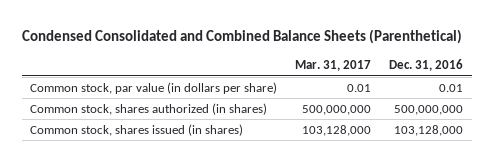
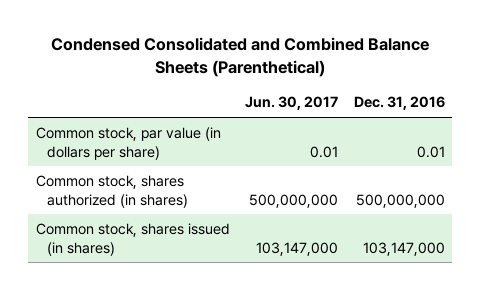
[295,60,372,72] Mar. 31, 2017 -> none
none -> [245,96,339,111] Jun. 30, 2017
[393,124,463,136] 103,128,000 -> [362,241,445,256] 103,147,000

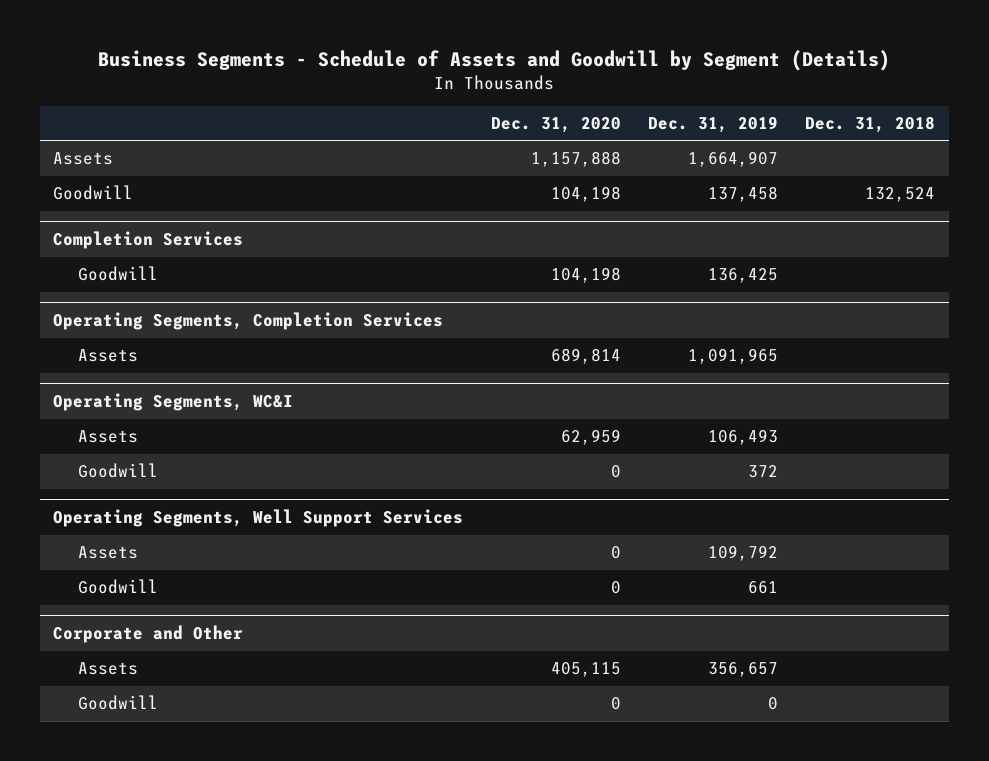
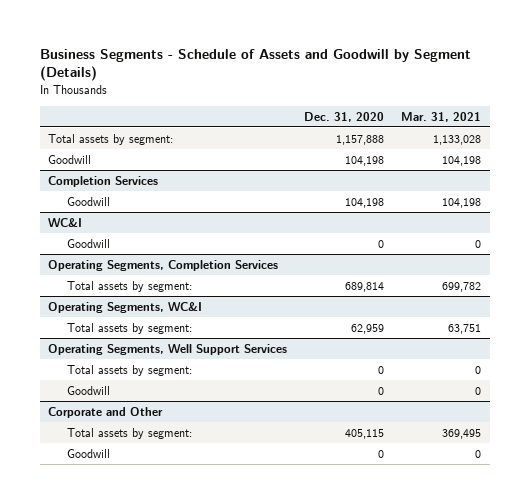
[647,115,778,133] Dec. 31, 2019 -> none
[805,115,936,133] Dec. 31, 2018 -> none
none -> [401,111,482,122] Mar. 31, 2021
[53,152,114,166] Assets -> [48,133,174,145] Total assets by segment:
none -> [48,217,83,227] WC&I
none -> [67,238,111,248] Goodwill
[78,349,139,363] Assets -> [67,280,193,292] Total assets by segment:
[78,463,159,479] Goodwill -> none
[78,430,139,444] Assets -> [67,322,193,334] Total assets by segment:
[78,546,139,560] Assets -> [67,364,193,376] Total assets by segment:
[78,662,139,676] Assets -> [67,427,193,439] Total assets by segment:

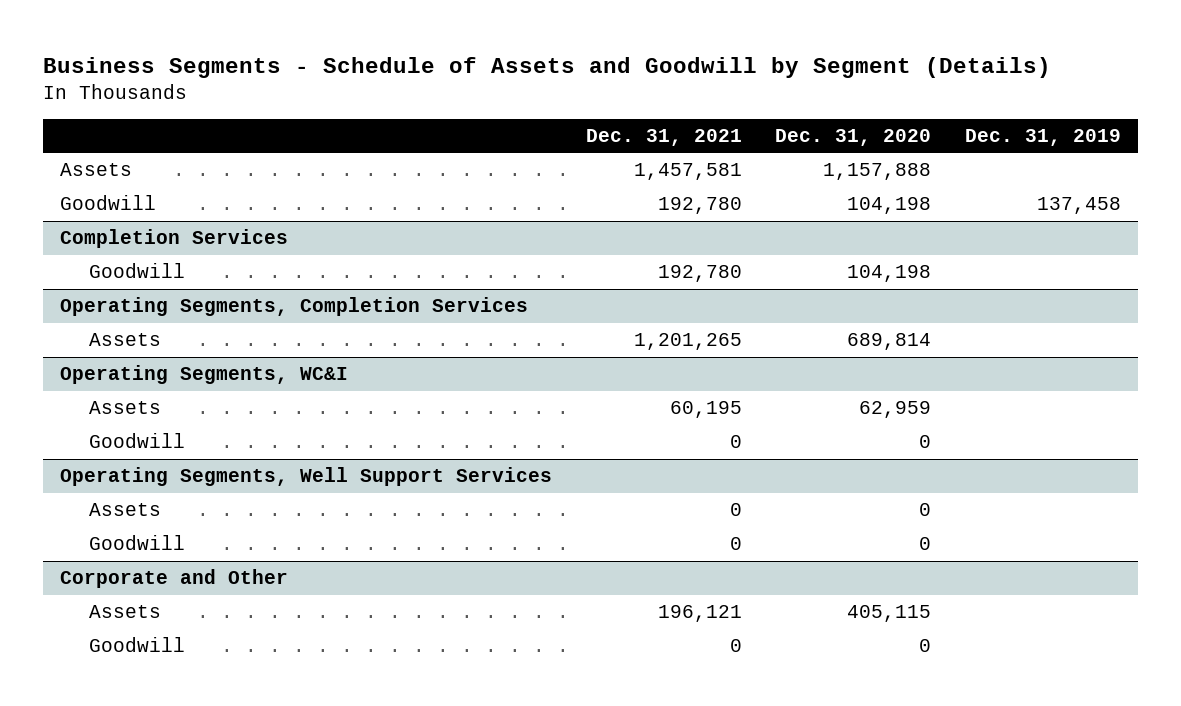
[401,111,482,122] Mar. 31, 2021 -> none
none -> [585,128,742,146] Dec. 31, 2021
none -> [965,128,1122,146] Dec. 31, 2019
[48,133,174,145] Total assets by segment: -> [59,163,132,177] Assets
[48,217,83,227] WC&I -> none
[67,238,111,248] Goodwill -> none
[67,280,193,292] Total assets by segment: -> [89,333,162,347] Assets
[67,322,193,334] Total assets by segment: -> [89,401,162,415] Assets
none -> [89,433,186,449] Goodwill
[67,364,193,376] Total assets by segment: -> [89,503,162,517] Assets
[67,427,193,439] Total assets by segment: -> [89,605,162,619] Assets

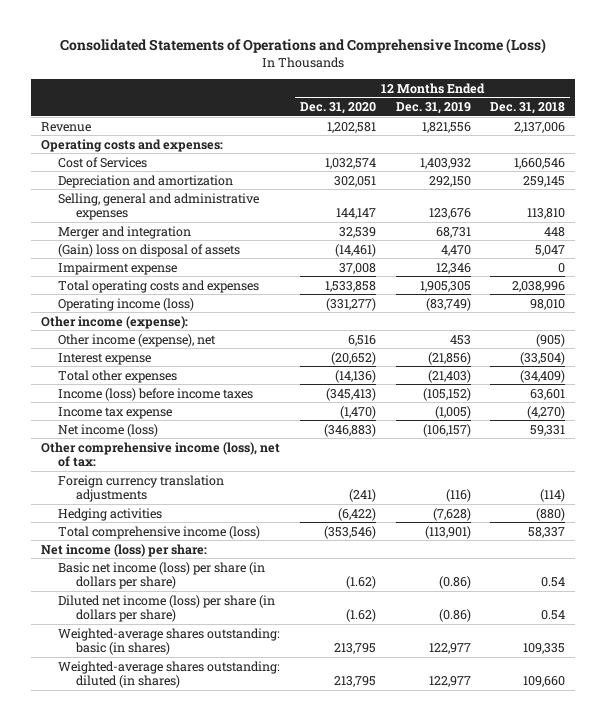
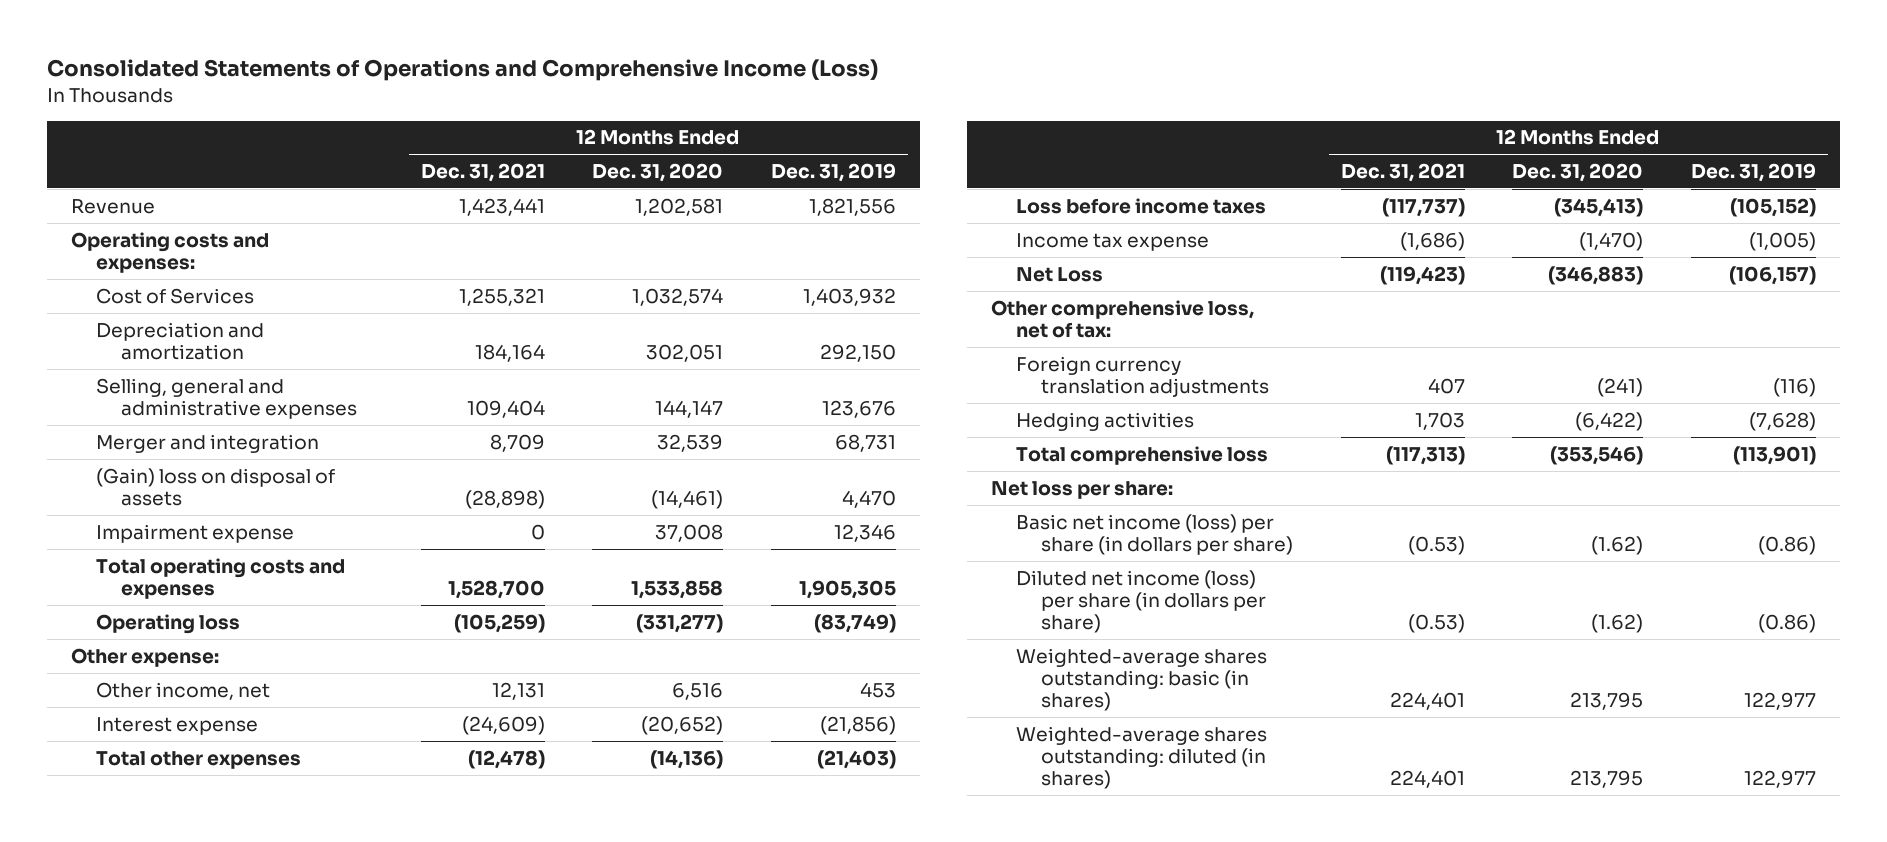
[490,101,566,114] Dec. 31, 2018 -> none
none -> [420,162,545,182] Dec. 31, 2021
[58,297,195,311] Operating income (loss) -> [95,613,240,634] Operating loss
[40,315,188,329] Other income (expense): -> [70,647,219,667] Other expense:
[58,333,217,347] Other income (expense), net -> [95,681,270,700] Other income, net
[58,387,254,401] Income (loss) before income taxes -> [1015,197,1266,214] Loss before income taxes
[58,423,159,437] Net income (loss) -> [1015,266,1103,282] Net Loss
[40,441,280,468] Other comprehensive income (loss), net of tax: -> [990,299,1254,338] Other comprehensive loss, net of tax:
[58,525,261,539] Total comprehensive income (loss) -> [1015,445,1268,465] Total comprehensive loss
[40,543,207,557] Net income (loss) per share: -> [990,480,1173,499] Net loss per share:

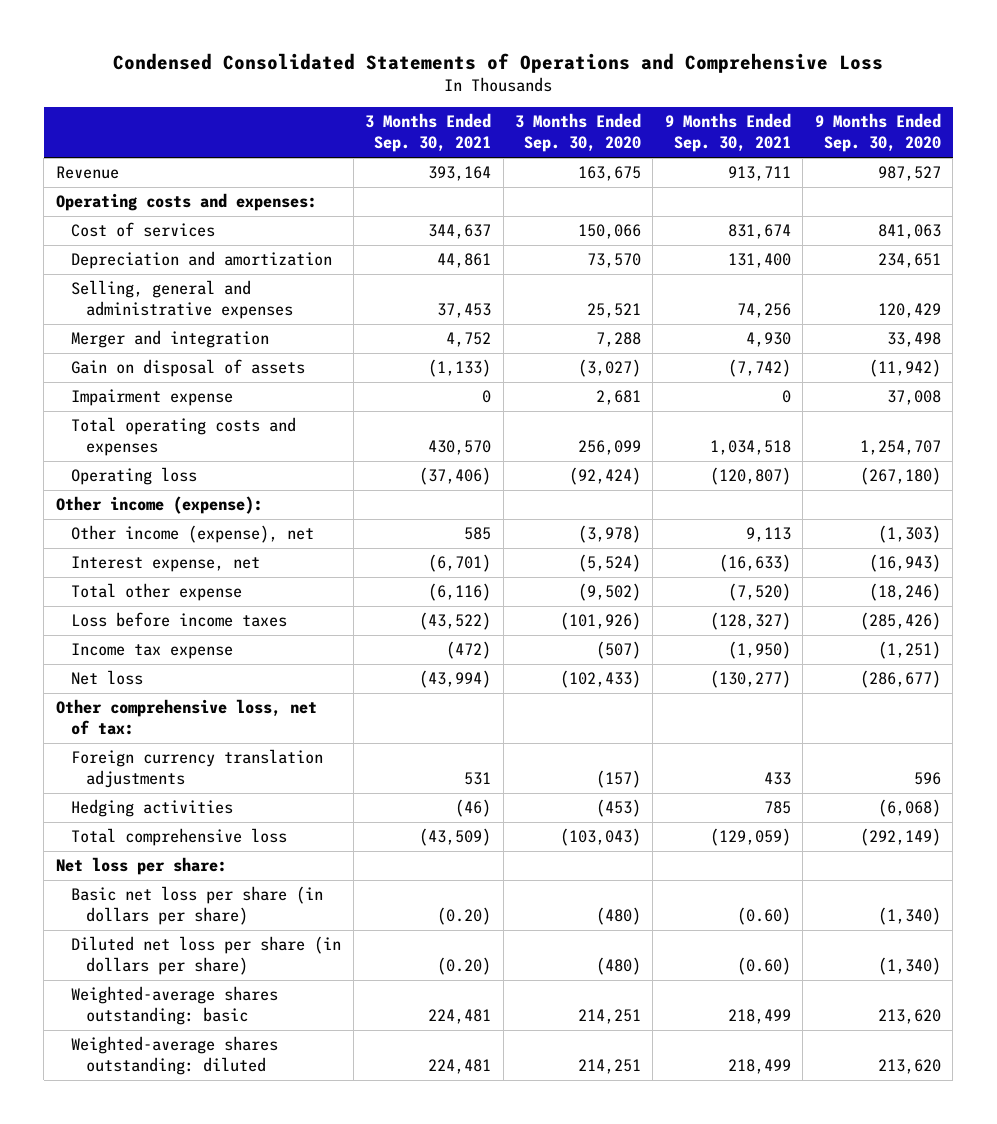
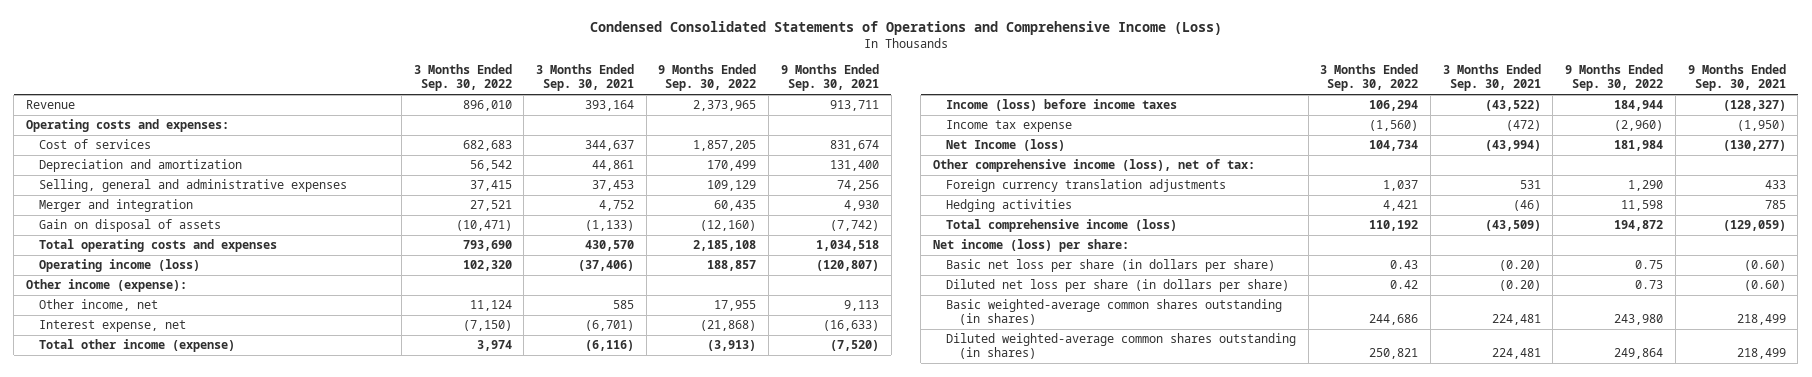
[113,53,884,74] Condensed Consolidated Statements of Operations and Comprehensive Loss -> [589,21,1222,36] Condensed Consolidated Statements of Operations and Comprehensive Income (Loss)
[514,113,641,153] 3 Months Ended Sep. 30, 2020 -> none
[814,113,941,153] 9 Months Ended Sep. 30, 2020 -> none
none -> [413,64,512,92] 3 Months Ended Sep. 30, 2022
none -> [658,64,757,92] 9 Months Ended Sep. 30, 2022
[71,388,234,406] Impairment expense -> none
[71,466,198,485] Operating loss -> [39,259,201,273] Operating income (loss)
[71,524,315,543] Other income (expense), net -> [39,299,159,312] Other income, net
[71,582,243,601] Total other expense -> [39,339,236,353] Total other income (expense)
[71,611,288,627] Loss before income taxes -> [945,99,1177,112] Income (loss) before income taxes
[71,669,144,685] Net loss -> [945,139,1065,152] Net Income (loss)
[55,698,317,736] Other comprehensive loss, net of tax: -> [932,159,1255,173] Other comprehensive income (loss), net of tax:
[71,827,288,846] Total comprehensive loss -> [945,219,1177,233] Total comprehensive income (loss)
[55,856,227,875] Net loss per share: -> [932,239,1129,253] Net income (loss) per share:
[71,985,279,1026] Weighted-average shares outstanding: basic -> [945,299,1282,326] Basic weighted-average common shares outstanding (in shares)
[71,1035,279,1076] Weighted-average shares outstanding: diluted -> [945,333,1296,360] Diluted weighted-average common shares outstanding (in shares)

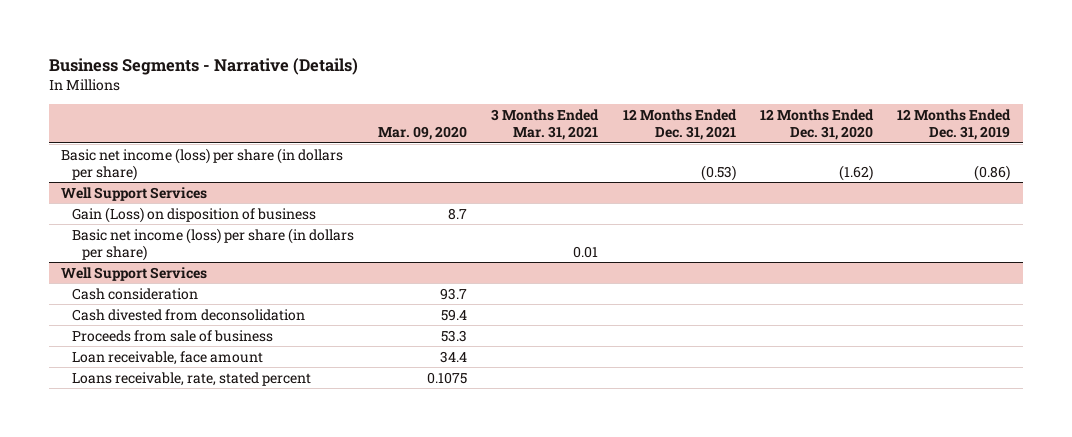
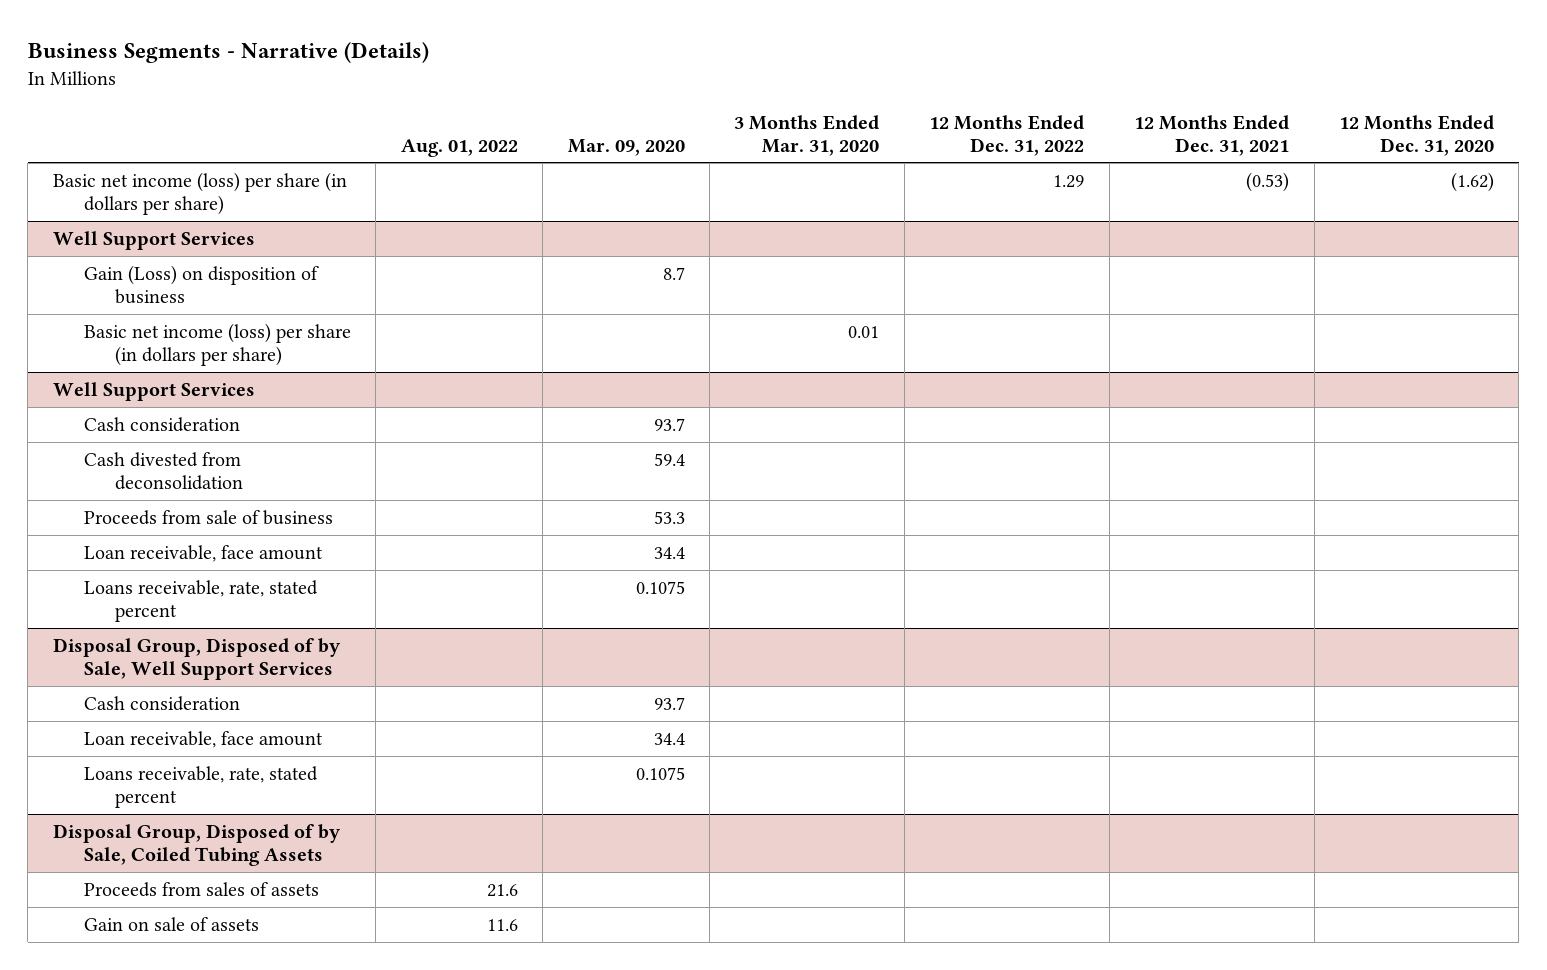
[491,108,600,141] 3 Months Ended Mar. 31, 2021 -> none
[897,108,1012,141] 12 Months Ended Dec. 31, 2019 -> none
none -> [400,138,518,157] Aug. 01, 2022
none -> [734,114,880,156] 3 Months Ended Mar. 31, 2020
none -> [929,114,1085,156] 12 Months Ended Dec. 31, 2022
none -> [52,637,341,680] Disposal Group, Disposed of by Sale, Well Support Services
none -> [83,695,240,711] Cash consideration
none -> [83,730,323,748] Loan receivable, face amount
none -> [83,765,318,808] Loans receivable, rate, stated percent
none -> [52,823,341,866] Disposal Group, Disposed of by Sale, Coiled Tubing Assets
none -> [83,881,319,897] Proceeds from sales of assets
none -> [83,916,259,931] Gain on sale of assets

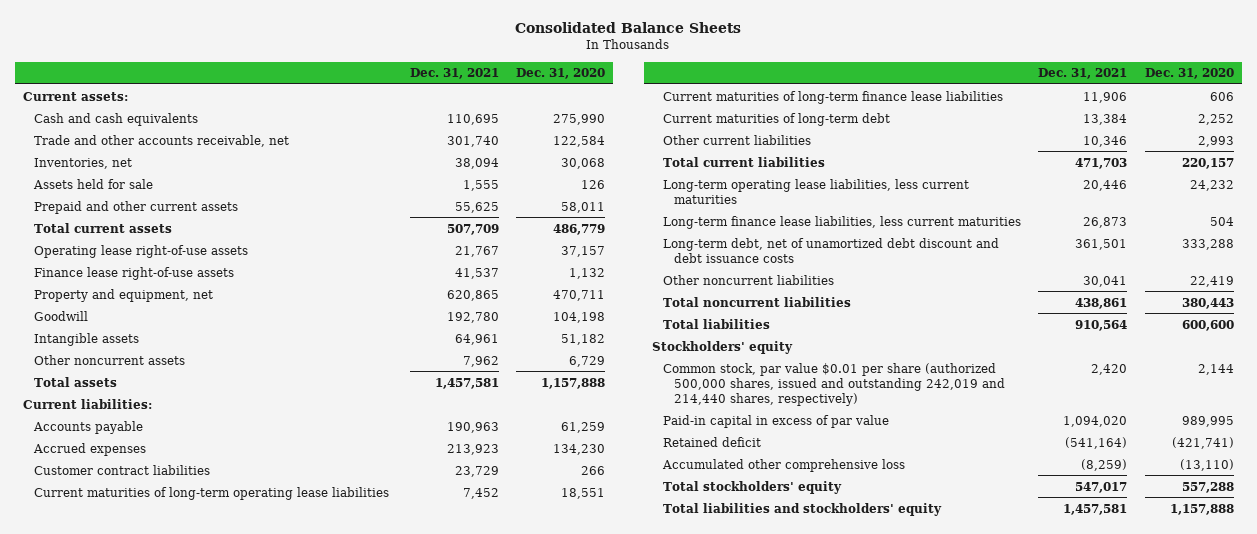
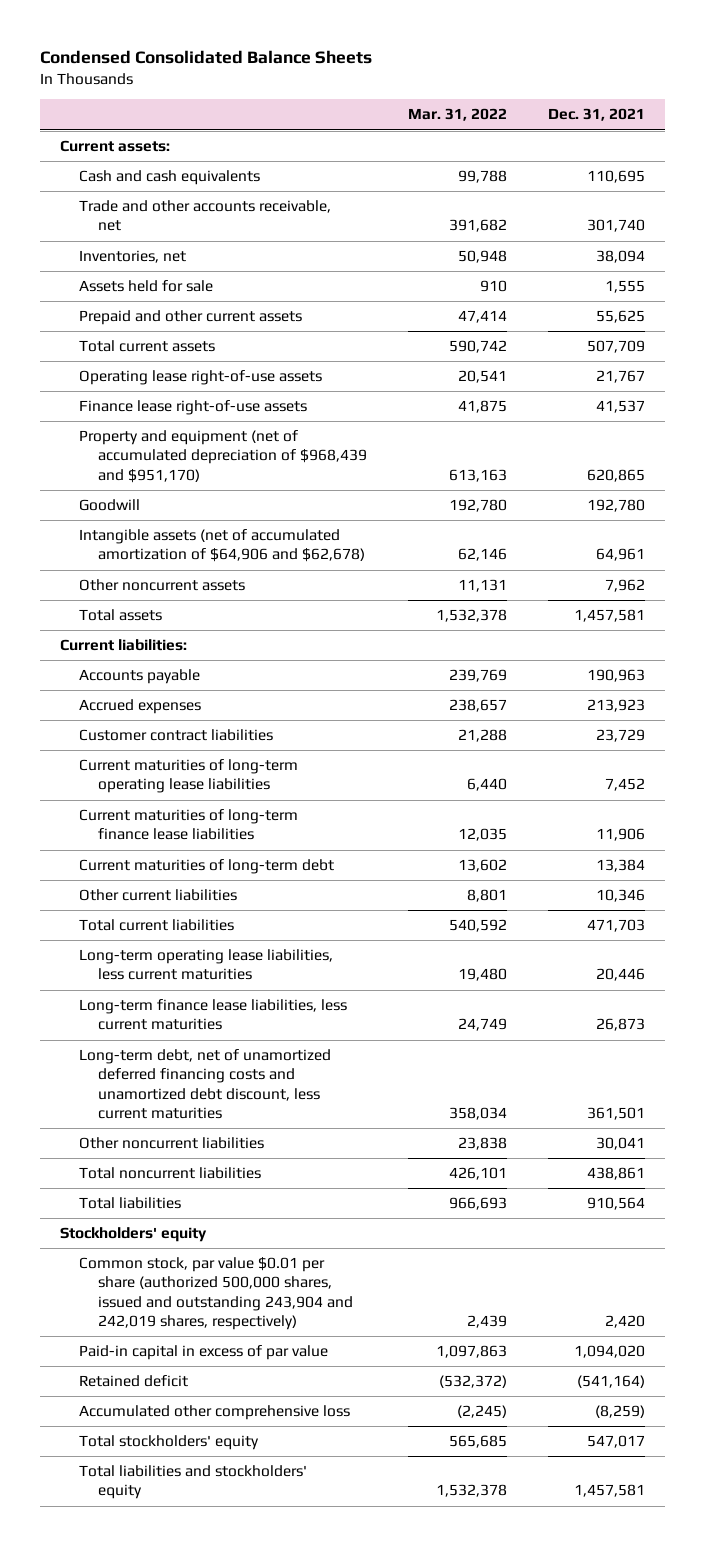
[515,22,742,34] Consolidated Balance Sheets -> [39,50,372,65] Condensed Consolidated Balance Sheets
[515,68,605,80] Dec. 31, 2020 -> none
none -> [407,108,507,122] Mar. 31, 2022
[34,288,214,302] Property and equipment, net -> [78,430,367,483] Property and equipment (net of accumulated depreciation of $968,439 and $951,170)
[34,332,140,346] Intangible assets -> [78,529,365,563] Intangible assets (net of accumulated amortization of $64,906 and $62,678)
[663,237,1000,263] Long-term debt, net of unamortized debt discount and debt issuance costs -> [78,1049,331,1119] Long-term debt, net of unamortized deferred financing costs and unamortized debt discount, less current maturities
[663,362,1006,406] Common stock, par value $0.01 per share (authorized 500,000 shares, issued and outstanding 242,019 and 214,440 shares, respectively) -> [78,1257,353,1330] Common stock, par value $0.01 per share (authorized 500,000 shares, issued and outstanding 243,904 and 242,019 shares, respectively)

